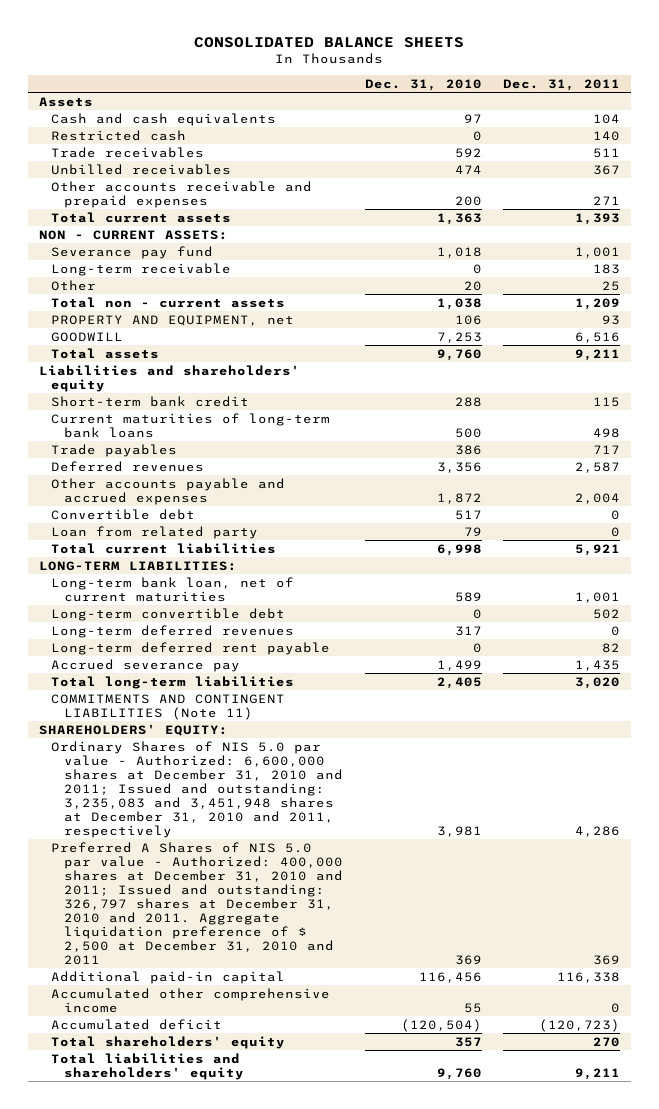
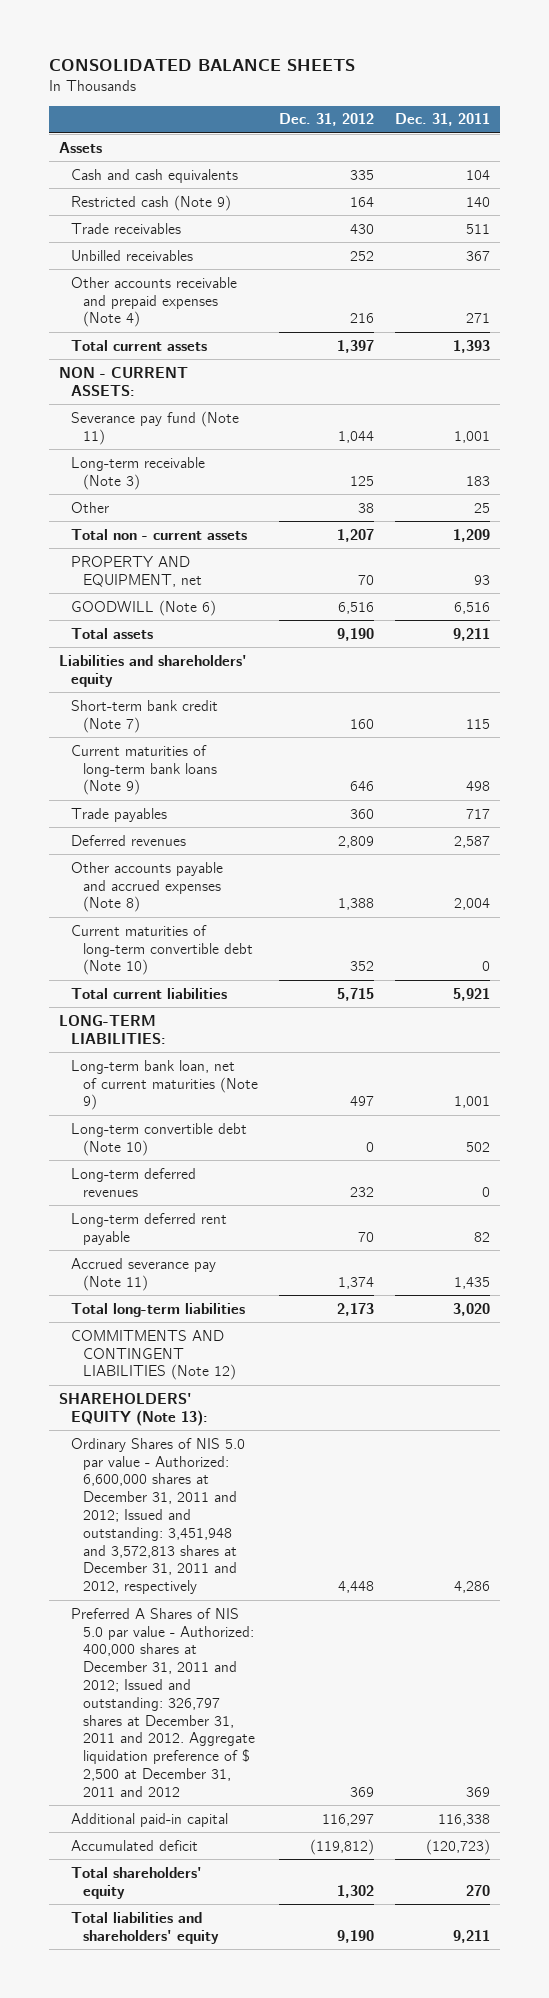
[364,78,482,91] Dec. 31, 2010 -> none
none -> [279,113,375,127] Dec. 31, 2012
[51,129,187,141] Restricted cash -> [71,194,232,211] Restricted cash (Note 9)
[51,180,313,208] Other accounts receivable and prepaid expenses -> [71,276,238,328] Other accounts receivable and prepaid expenses (Note 4)
[51,245,214,259] Severance pay fund -> [71,410,240,445] Severance pay fund (Note 11)
[51,262,232,276] Long-term receivable -> [71,456,206,490] Long-term receivable (Note 3)
[51,331,124,342] GOODWILL -> [71,599,217,616] GOODWILL (Note 6)
[51,395,250,407] Short-term bank credit -> [71,699,219,733] Short-term bank credit (Note 7)
[51,412,331,438] Current maturities of long-term bank loans -> [71,744,218,796] Current maturities of long-term bank loans (Note 9)
[51,525,259,539] Loan from related party -> none
[51,477,286,505] Other accounts payable and accrued expenses -> [71,861,224,913] Other accounts payable and accrued expenses (Note 8)
[51,508,196,520] Convertible debt -> [71,924,254,976] Current maturities of long-term convertible debt (Note 10)
[51,576,295,602] Long-term bank loan, net of current maturities -> [71,1059,259,1111] Long-term bank loan, net of current maturities (Note 9)
[51,607,286,621] Long-term convertible debt -> [71,1122,248,1156] Long-term convertible debt (Note 10)
[51,658,241,672] Accrued severance pay -> [71,1257,217,1291] Accrued severance pay (Note 11)
[51,693,286,720] COMMITMENTS AND CONTINGENT LIABILITIES (Note 11) -> [71,1329,237,1381] COMMITMENTS AND CONTINGENT LIABILITIES (Note 12)
[38,723,228,736] SHAREHOLDERS' EQUITY: -> [59,1392,209,1426] SHAREHOLDERS' EQUITY (Note 13):
[51,740,344,838] Ordinary Shares of NIS 5.0 par value - Authorized: 6,600,000 shares at December 31, 2010 and 2011; Issued and outstanding: 3,235,083 and 3,451,948 shares at December 31, 2010 and 2011, respectively -> [71,1437,246,1595] Ordinary Shares of NIS 5.0 par value - Authorized: 6,600,000 shares at December 31, 2011 and 2012; Issued and outstanding: 3,451,948 and 3,572,813 shares at December 31, 2011 and 2012, respectively
[51,841,344,965] Preferred A Shares of NIS 5.0 par value - Authorized: 400,000 shares at December 31, 2010 and 2011; Issued and outstanding: 326,797 shares at December 31, 2010 and 2011. Aggregate liquidation preference of $ 2,500 at December 31, 2010 and 2011 -> [71,1607,256,1797] Preferred A Shares of NIS 5.0 par value - Authorized: 400,000 shares at December 31, 2011 and 2012; Issued and outstanding: 326,797 shares at December 31, 2011 and 2012. Aggregate liquidation preference of $ 2,500 at December 31, 2011 and 2012
[51,987,331,1013] Accumulated other comprehensive income -> none

